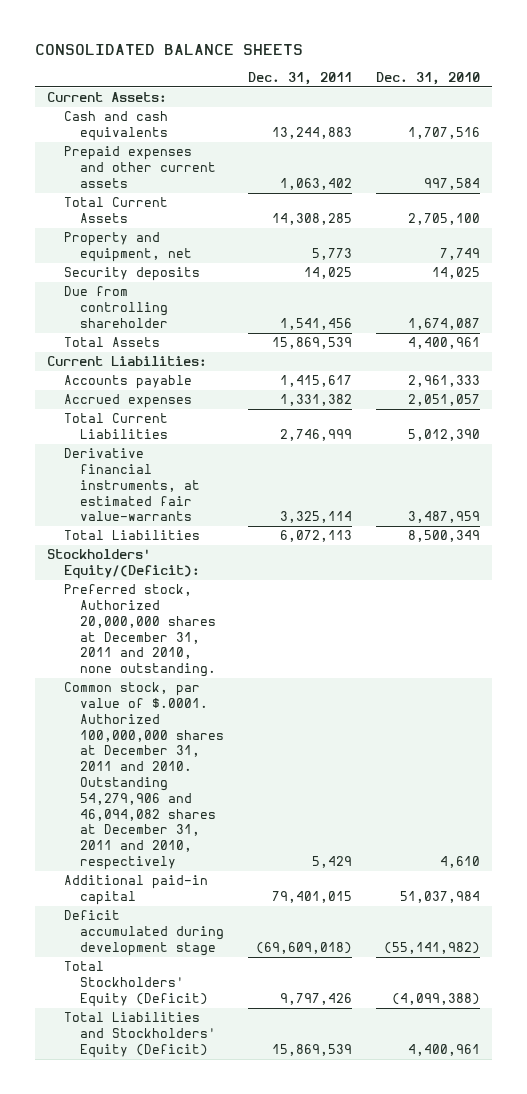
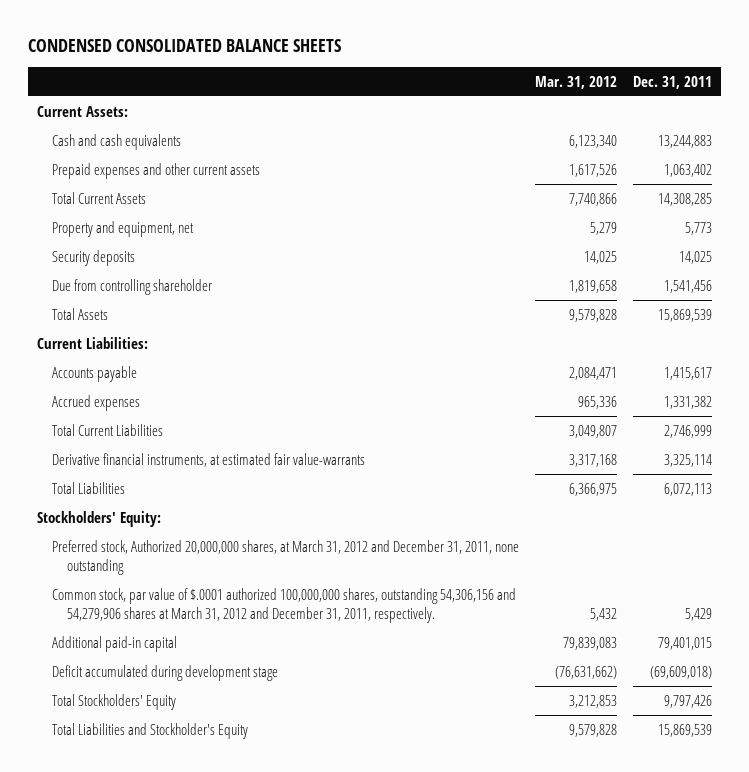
[35,43,304,55] CONSOLIDATED BALANCE SHEETS -> [28,38,342,52] CONDENSED CONSOLIDATED BALANCE SHEETS
[376,71,481,85] Dec. 31, 2010 -> none
none -> [535,75,618,89] Mar. 31, 2012
[47,549,200,580] Stockholders' Equity/(Deficit): -> [36,510,161,527] Stockholders' Equity:
[63,584,217,678] Preferred stock, Authorized 20,000,000 shares at December 31, 2011 and 2010, none outstanding. -> [51,539,519,575] Preferred stock, Authorized 20,000,000 shares, at March 31, 2012 and December 31, 2011, none outstanding
[63,682,225,870] Common stock, par value of $.0001. Authorized 100,000,000 shares at December 31, 2011 and 2010. Outstanding 54,279,906 and 46,094,082 shares at December 31, 2011 and 2010, respectively -> [51,587,516,623] Common stock, par value of $.0001 authorized 100,000,000 shares, outstanding 54,306,156 and 54,279,906 shares at March 31, 2012 and December 31, 2011, respectively.
[63,961,209,1007] Total Stockholders' Equity (Deficit) -> [51,693,176,710] Total Stockholders' Equity
[63,1012,217,1058] Total Liabilities and Stockholders' Equity (Deficit) -> [51,722,248,739] Total Liabilities and Stockholder's Equity

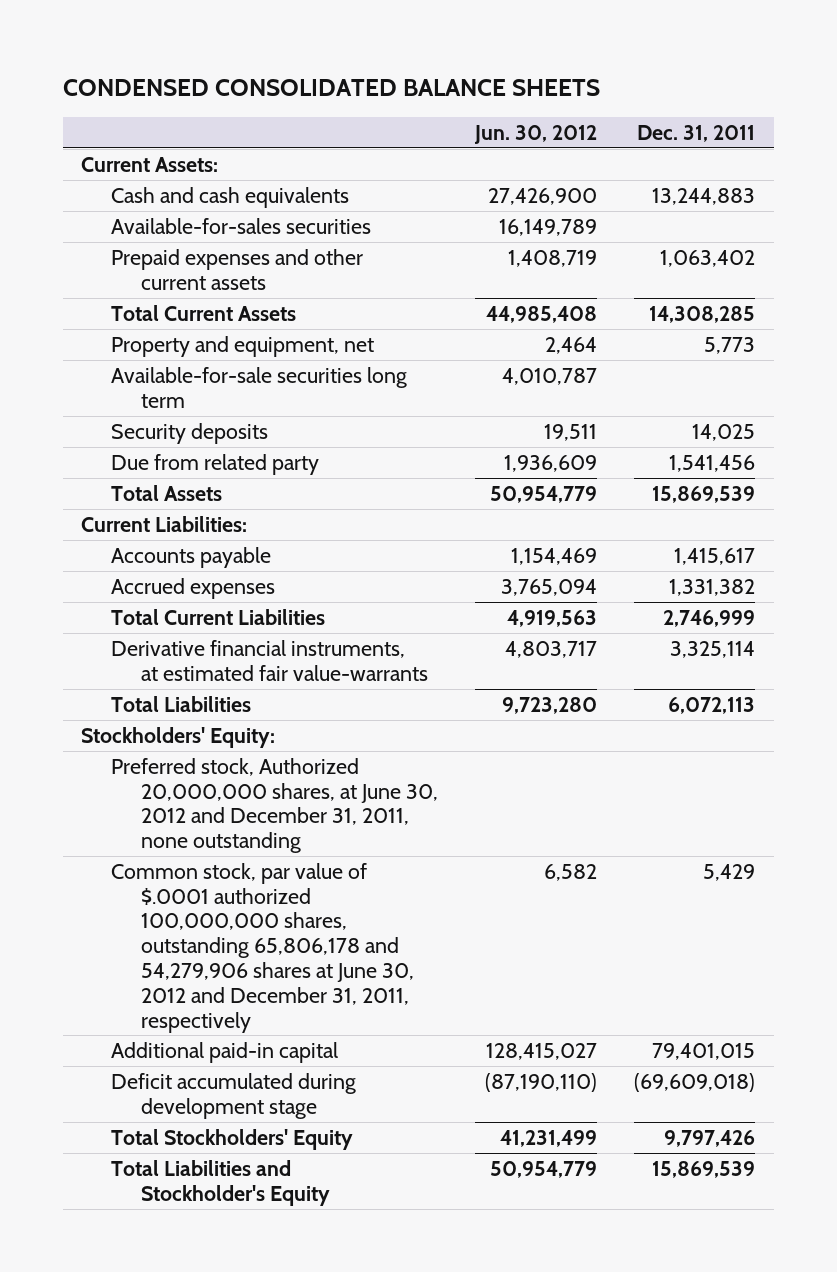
[535,75,618,89] Mar. 31, 2012 -> none
none -> [474,125,598,145] Jun. 30, 2012
none -> [110,217,371,234] Available-for-sales securities
none -> [110,366,407,408] Available-for-sale securities long term
[51,278,212,295] Due from controlling shareholder -> [110,453,319,475] Due from related party
[51,539,519,575] Preferred stock, Authorized 20,000,000 shares, at March 31, 2012 and December 31, 2011, none outstanding -> [110,757,438,854] Preferred stock, Authorized 20,000,000 shares, at June 30, 2012 and December 31, 2011, none outstanding
[51,587,516,623] Common stock, par value of $.0001 authorized 100,000,000 shares, outstanding 54,306,156 and 54,279,906 shares at March 31, 2012 and December 31, 2011, respectively. -> [110,862,414,1033] Common stock, par value of $.0001 authorized 100,000,000 shares, outstanding 65,806,178 and 54,279,906 shares at June 30, 2012 and December 31, 2011, respectively

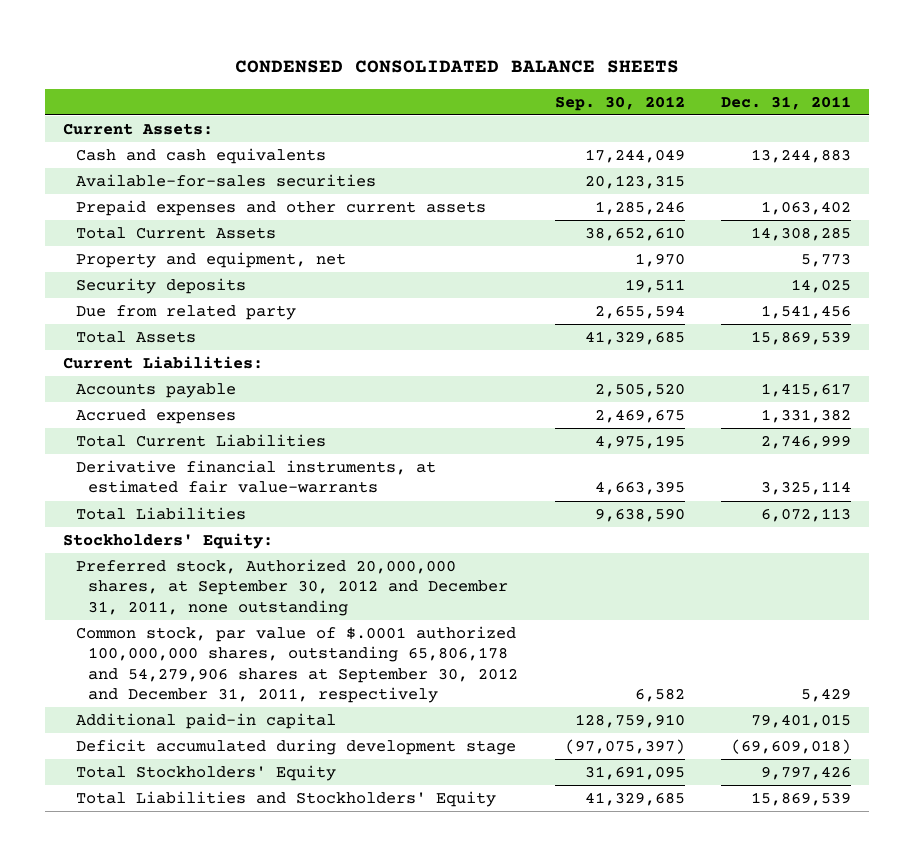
[474,125,598,145] Jun. 30, 2012 -> none
none -> [554,95,685,111] Sep. 30, 2012
[110,366,407,408] Available-for-sale securities long term -> none
[110,757,438,854] Preferred stock, Authorized 20,000,000 shares, at June 30, 2012 and December 31, 2011, none outstanding -> [75,559,509,616] Preferred stock, Authorized 20,000,000 shares, at September 30, 2012 and December 31, 2011, none outstanding
[110,862,414,1033] Common stock, par value of $.0001 authorized 100,000,000 shares, outstanding 65,806,178 and 54,279,906 shares at June 30, 2012 and December 31, 2011, respectively -> [75,626,519,704] Common stock, par value of $.0001 authorized 100,000,000 shares, outstanding 65,806,178 and 54,279,906 shares at September 30, 2012 and December 31, 2011, respectively
[110,1159,330,1206] Total Liabilities and Stockholder's Equity -> [75,791,496,808] Total Liabilities and Stockholders' Equity

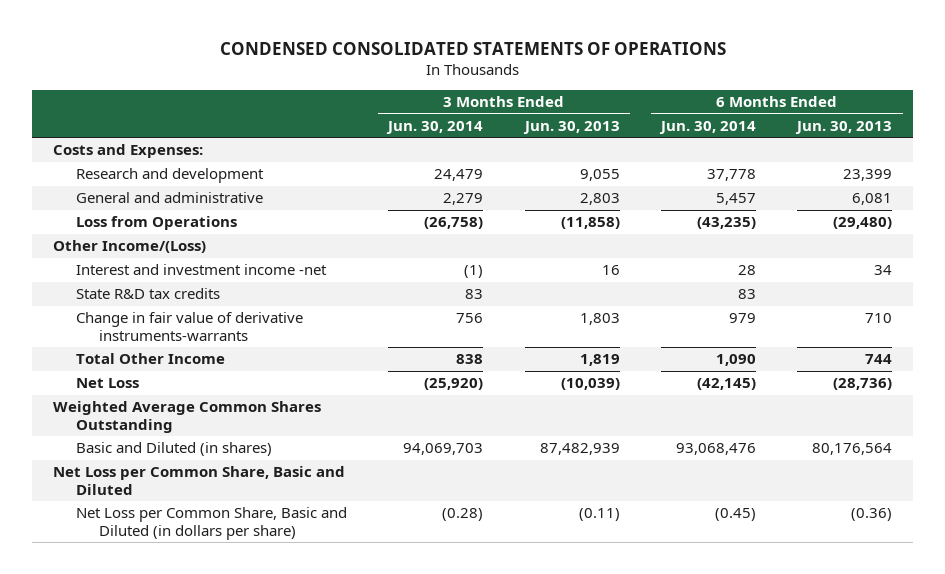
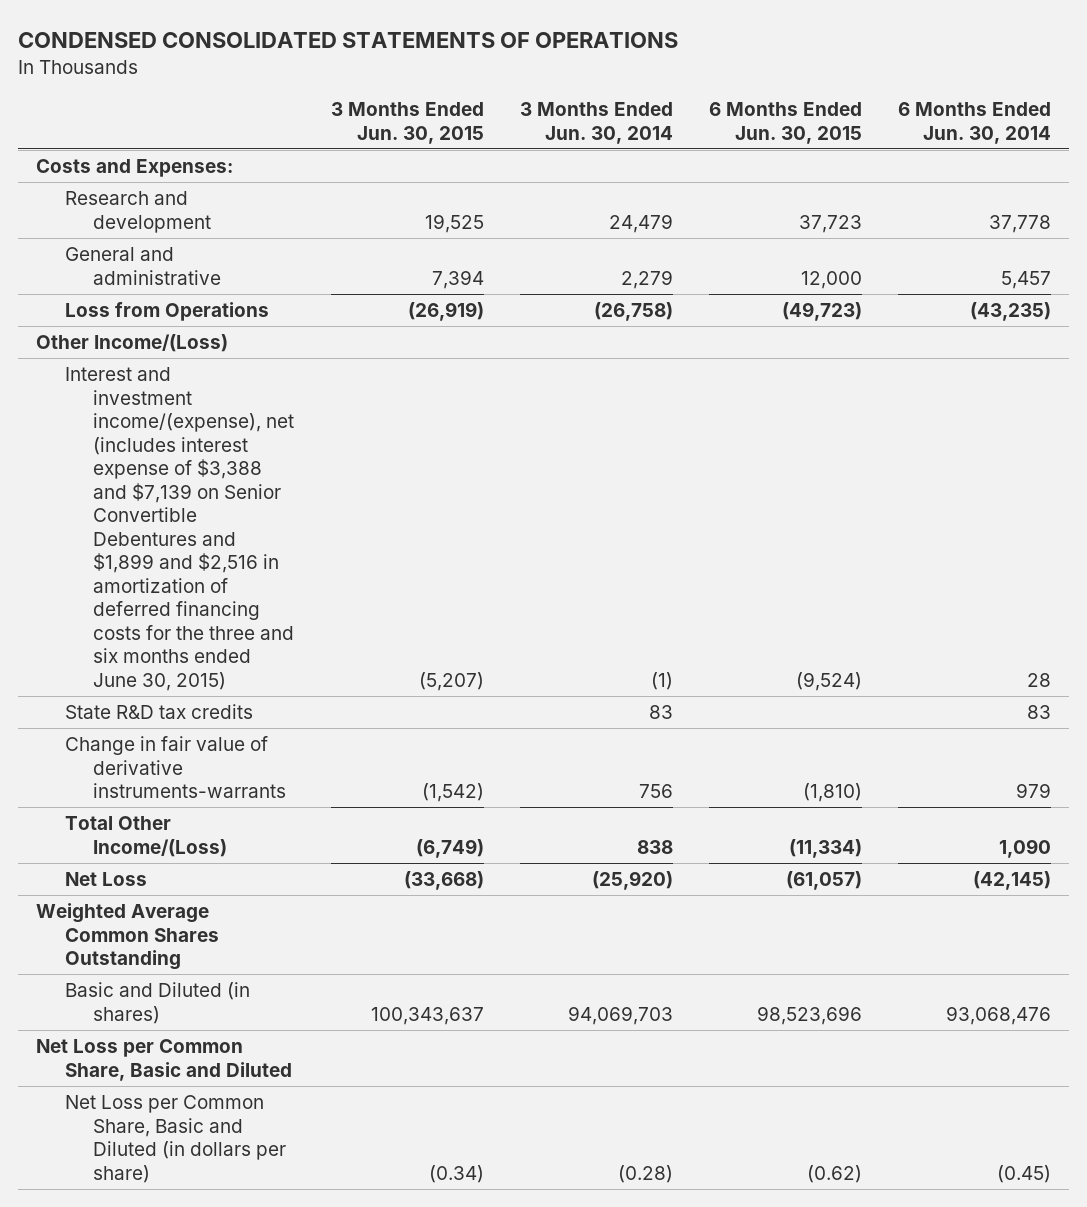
[522,120,620,134] Jun. 30, 2013 -> none
[795,120,893,134] Jun. 30, 2013 -> none
none -> [330,102,484,144] 3 Months Ended Jun. 30, 2015
none -> [708,102,862,144] 6 Months Ended Jun. 30, 2015
[76,264,328,276] Interest and investment income -net -> [64,367,295,691] Interest and investment income/(expense), net (includes interest expense of $3,388 and $7,139 on Senior Convertible Debentures and $1,899 and $2,516 in amortization of deferred financing costs for the three and six months ended June 30, 2015)
[76,353,226,365] Total Other Income -> [64,816,228,857] Total Other Income/(Loss)

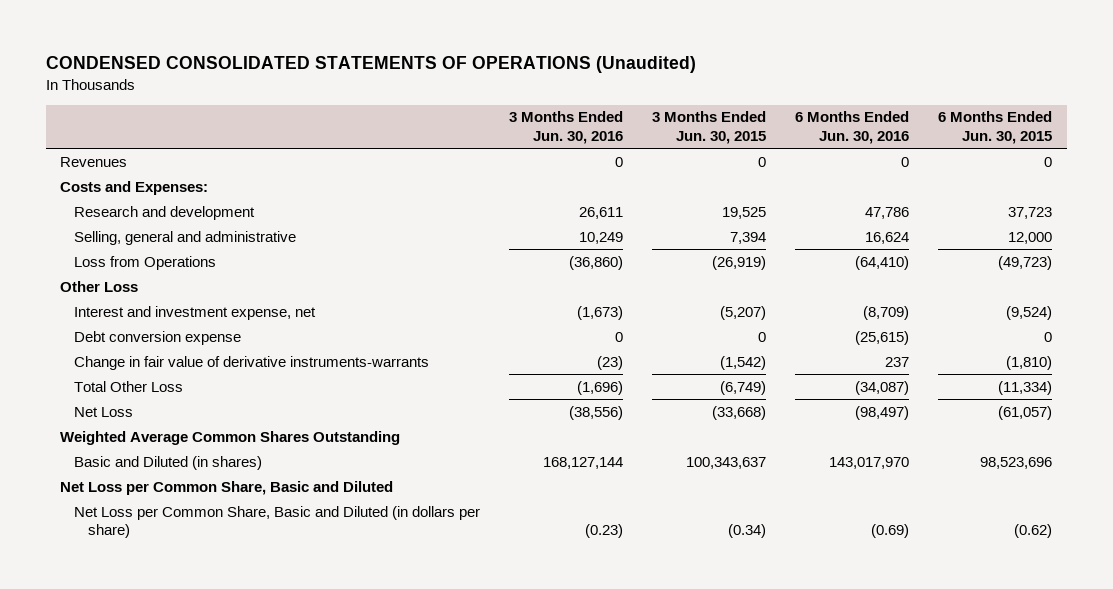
[18,32,679,49] CONDENSED CONSOLIDATED STATEMENTS OF OPERATIONS -> [45,56,696,74] CONDENSED CONSOLIDATED STATEMENTS OF OPERATIONS (Unaudited)
[519,102,673,144] 3 Months Ended Jun. 30, 2014 -> none
[897,102,1051,144] 6 Months Ended Jun. 30, 2014 -> none
none -> [509,111,624,145] 3 Months Ended Jun. 30, 2016
none -> [795,111,910,145] 6 Months Ended Jun. 30, 2016
none -> [60,156,128,167] Revenues
[64,247,222,285] General and administrative -> [74,230,297,245] Selling, general and administrative
[64,704,253,720] State R&D tax credits -> none
[36,334,229,353] Other Income/(Loss) -> [60,280,139,292] Other Loss
[64,367,295,691] Interest and investment income/(expense), net (includes interest expense of $3,388 and $7,139 on Senior Convertible Debentures and $1,899 and $2,516 in amortization of deferred financing costs for the three and six months ended June 30, 2015) -> [74,305,317,320] Interest and investment expense, net
none -> [74,330,242,345] Debt conversion expense
[64,816,228,857] Total Other Income/(Loss) -> [74,380,184,392] Total Other Loss

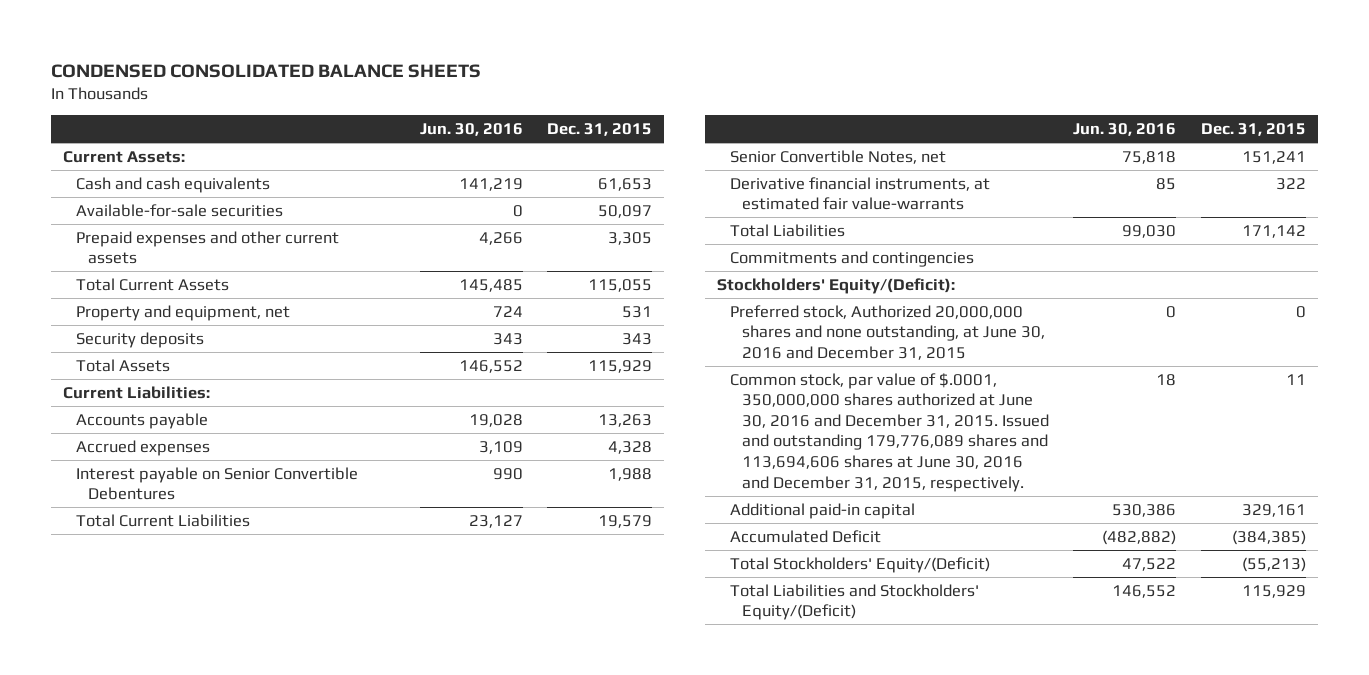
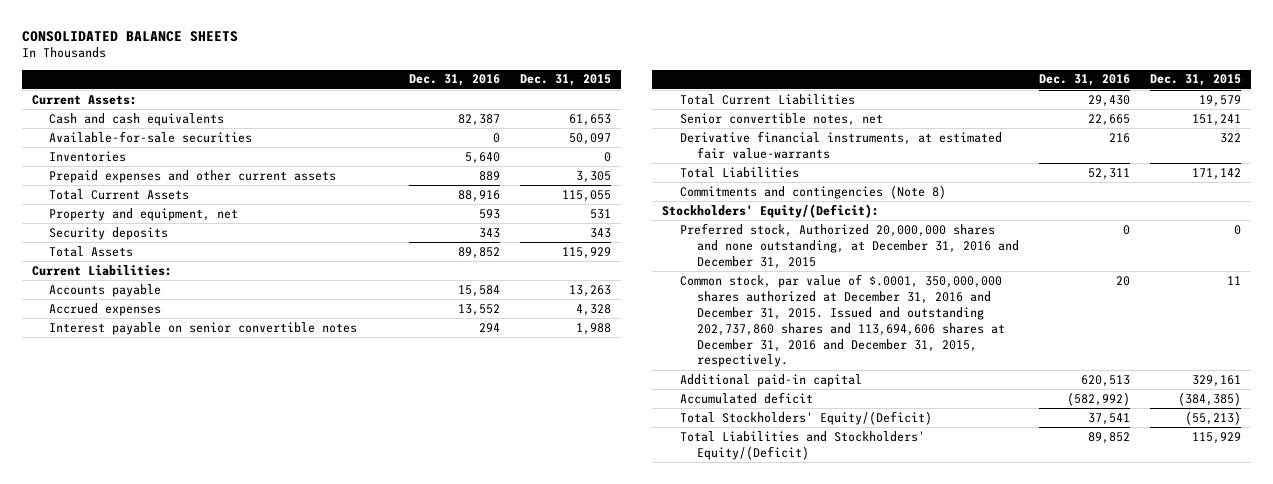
[51,63,482,78] CONDENSED CONSOLIDATED BALANCE SHEETS -> [21,30,238,42] CONSOLIDATED BALANCE SHEETS
[419,122,523,136] Jun. 30, 2016 -> none
none -> [409,74,501,87] Dec. 31, 2016
none -> [49,150,127,162] Inventories
[75,466,358,501] Interest payable on Senior Convertible Debentures -> [49,321,358,335] Interest payable on senior convertible notes
[729,149,946,164] Senior Convertible Notes, net -> [679,112,883,126] Senior convertible notes, net
[729,250,974,267] Commitments and contingencies -> [679,184,946,199] Commitments and contingencies (Note 8)
[729,304,1046,360] Preferred stock, Authorized 20,000,000 shares and none outstanding, at June 30, 2016 and December 31, 2015 -> [679,222,1020,269] Preferred stock, Authorized 20,000,000 shares and none outstanding, at December 31, 2016 and December 31, 2015
[729,372,1050,492] Common stock, par value of $.0001, 350,000,000 shares authorized at June 30, 2016 and December 31, 2015. Issued and outstanding 179,776,089 shares and 113,694,606 shares at June 30, 2016 and December 31, 2015, respectively. -> [679,273,1006,368] Common stock, par value of $.0001, 350,000,000 shares authorized at December 31, 2016 and December 31, 2015. Issued and outstanding 202,737,860 shares and 113,694,606 shares at December 31, 2016 and December 31, 2015, respectively.
[729,529,881,543] Accumulated Deficit -> [679,391,813,404] Accumulated deficit

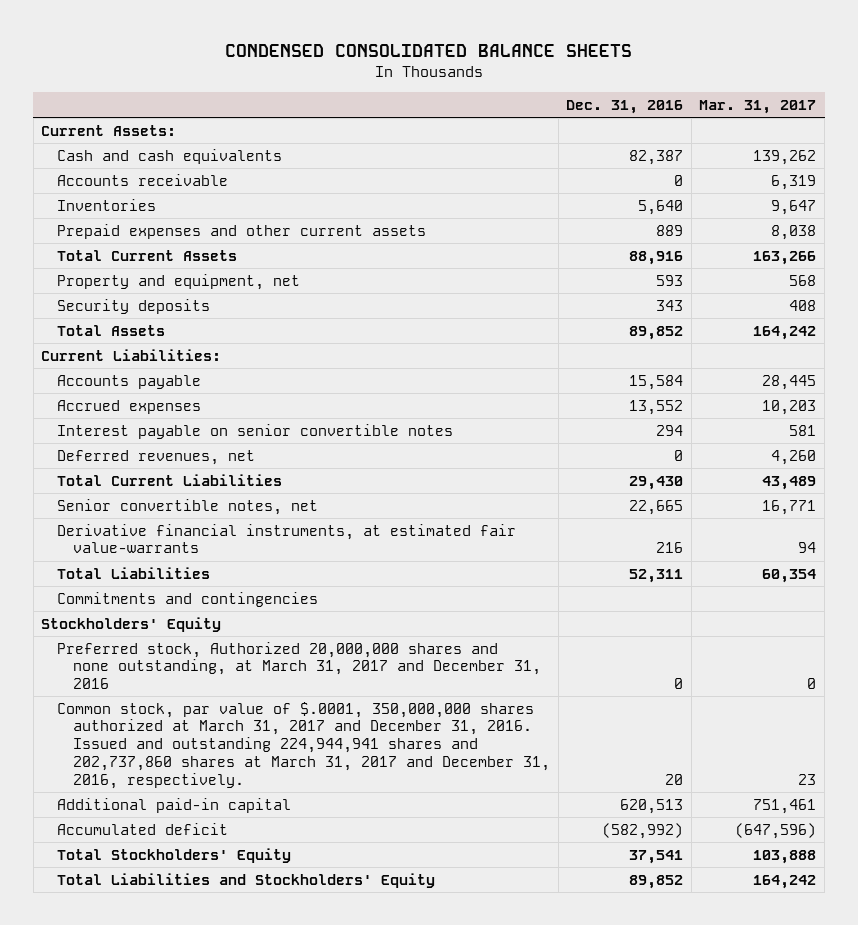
[21,30,238,42] CONSOLIDATED BALANCE SHEETS -> [224,43,632,57] CONDENSED CONSOLIDATED BALANCE SHEETS
[520,74,612,87] Dec. 31, 2015 -> none
none -> [699,100,817,115] Mar. 31, 2017
[49,130,253,143] Available-for-sale securities -> none
none -> [57,173,229,186] Accounts receivable
none -> [57,449,256,465] Deferred revenues, net
[679,184,946,199] Commitments and contingencies (Note 8) -> [57,591,319,607] Commitments and contingencies
[661,203,879,218] Stockholders' Equity/(Deficit): -> [41,616,222,632] Stockholders' Equity
[679,222,1020,269] Preferred stock, Authorized 20,000,000 shares and none outstanding, at December 31, 2016 and December 31, 2015 -> [57,641,541,690] Preferred stock, Authorized 20,000,000 shares and none outstanding, at March 31, 2017 and December 31, 2016
[679,273,1006,368] Common stock, par value of $.0001, 350,000,000 shares authorized at December 31, 2016 and December 31, 2015. Issued and outstanding 202,737,860 shares and 113,694,606 shares at December 31, 2016 and December 31, 2015, respectively. -> [57,701,550,789] Common stock, par value of $.0001, 350,000,000 shares authorized at March 31, 2017 and December 31, 2016. Issued and outstanding 224,944,941 shares and 202,737,860 shares at March 31, 2017 and December 31, 2016, respectively.
[679,410,932,425] Total Stockholders' Equity/(Deficit) -> [57,847,292,863] Total Stockholders' Equity
[679,430,925,460] Total Liabilities and Stockholders' Equity/(Deficit) -> [57,872,436,888] Total Liabilities and Stockholders' Equity

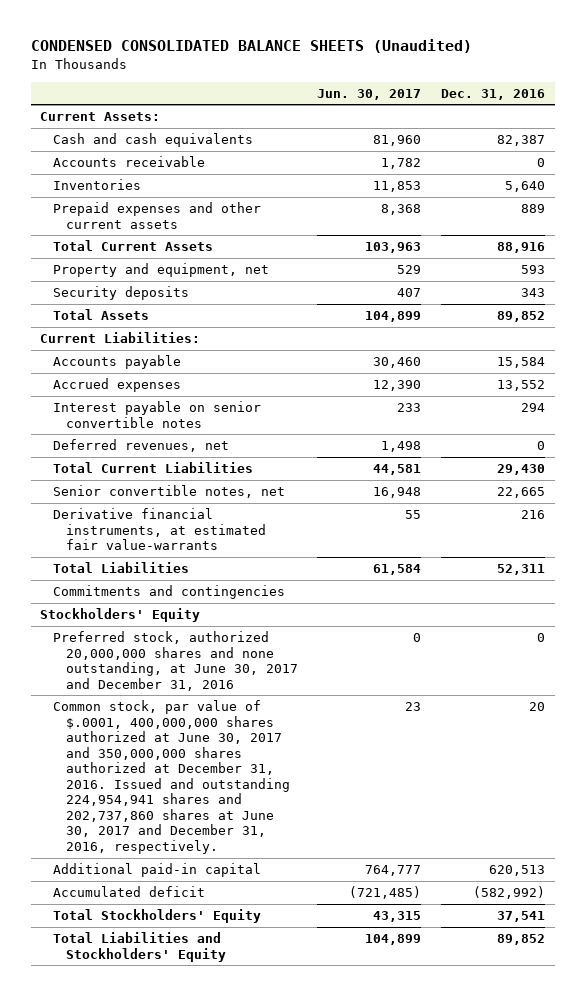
[224,43,632,57] CONDENSED CONSOLIDATED BALANCE SHEETS -> [30,38,472,53] CONDENSED CONSOLIDATED BALANCE SHEETS (Unaudited)
[699,100,817,115] Mar. 31, 2017 -> none
none -> [317,88,422,100] Jun. 30, 2017
[57,641,541,690] Preferred stock, Authorized 20,000,000 shares and none outstanding, at March 31, 2017 and December 31, 2016 -> [53,631,298,691] Preferred stock, authorized 20,000,000 shares and none outstanding, at June 30, 2017 and December 31, 2016
[57,701,550,789] Common stock, par value of $.0001, 350,000,000 shares authorized at March 31, 2017 and December 31, 2016. Issued and outstanding 224,944,941 shares and 202,737,860 shares at March 31, 2017 and December 31, 2016, respectively. -> [53,700,290,855] Common stock, par value of $.0001, 400,000,000 shares authorized at June 30, 2017 and 350,000,000 shares authorized at December 31, 2016. Issued and outstanding 224,954,941 shares and 202,737,860 shares at June 30, 2017 and December 31, 2016, respectively.

